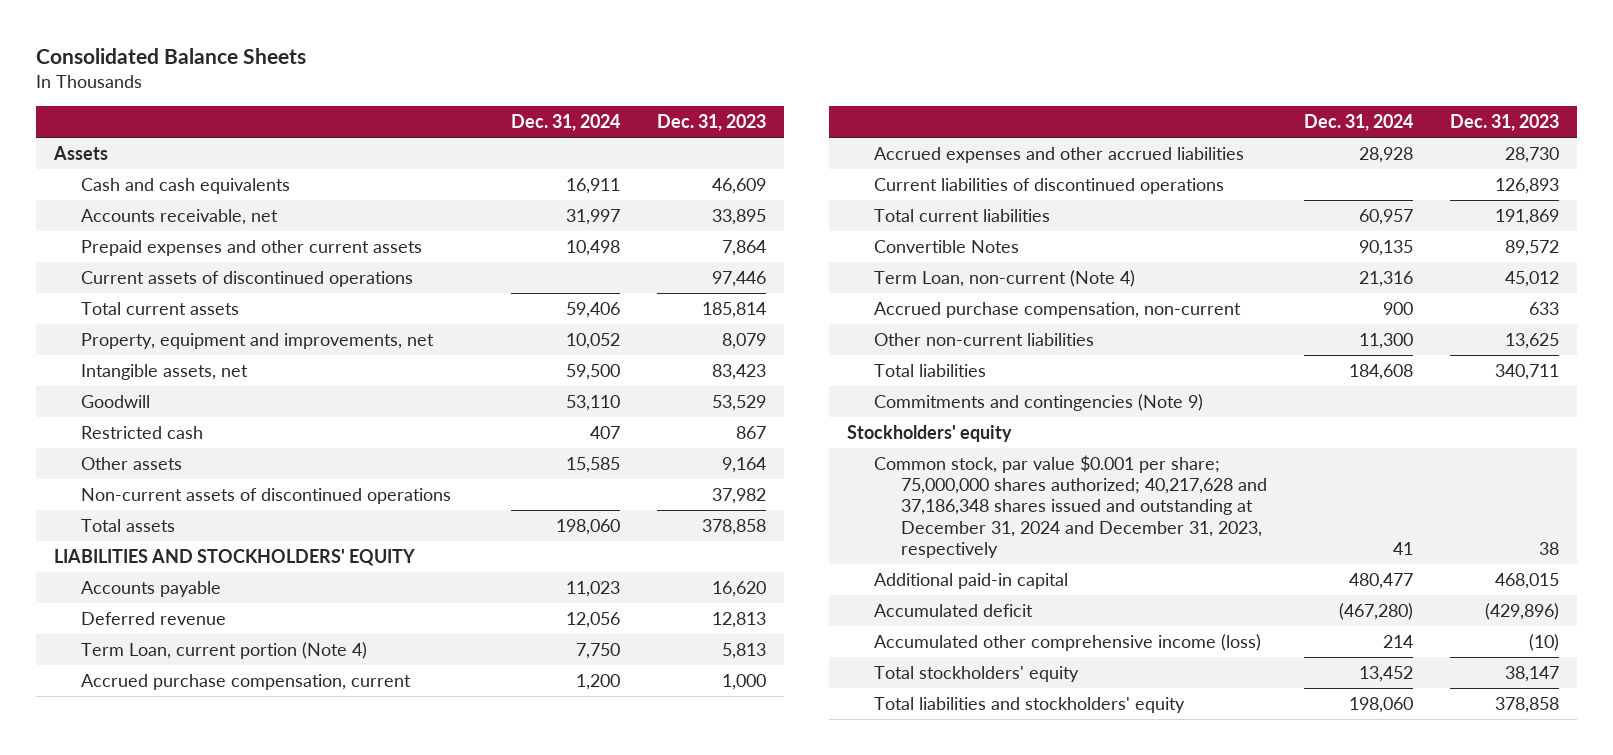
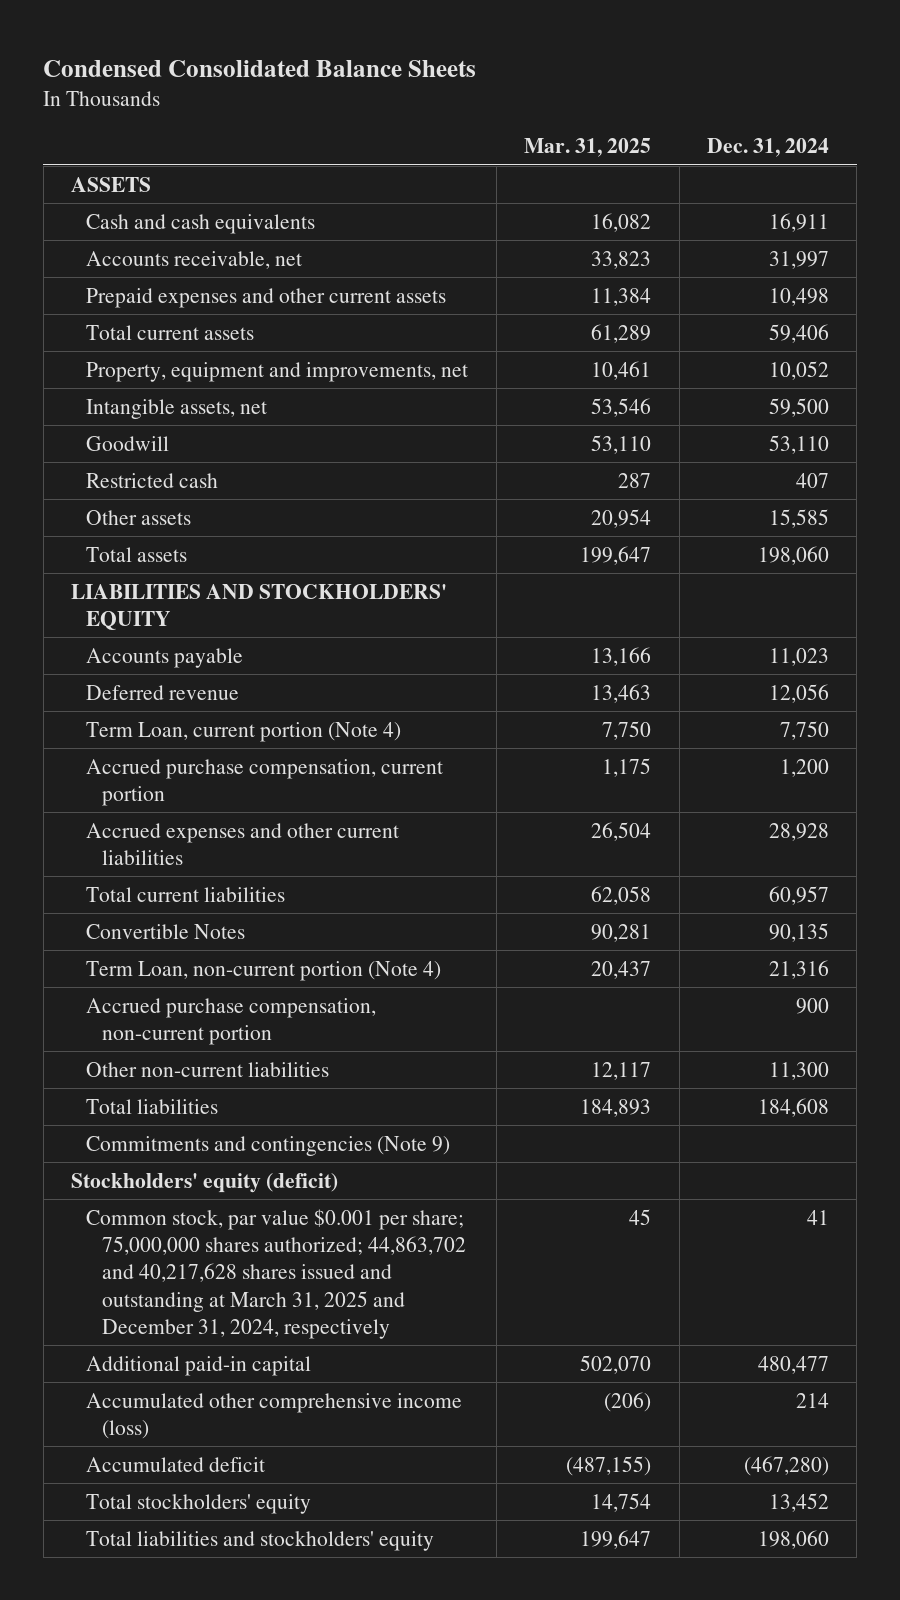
[36,47,307,64] Consolidated Balance Sheets -> [43,59,477,77] Condensed Consolidated Balance Sheets
[656,113,766,131] Dec. 31, 2023 -> none
none -> [524,138,652,158] Mar. 31, 2025
[53,146,109,161] Assets -> [71,176,152,192] ASSETS
[81,271,414,288] Current assets of discontinued operations -> none
[81,488,452,505] Non-current assets of discontinued operations -> none
[874,178,1225,195] Current liabilities of discontinued operations -> none
[81,674,412,691] Accrued purchase compensation, current -> [86,758,444,806] Accrued purchase compensation, current portion
[874,147,1245,164] Accrued expenses and other accrued liabilities -> [86,822,400,865] Accrued expenses and other current liabilities
[874,270,1136,288] Term Loan, non-current (Note 4) -> [86,960,442,981] Term Loan, non-current portion (Note 4)
[874,302,1242,319] Accrued purchase compensation, non-current -> [86,997,377,1045] Accrued purchase compensation, non-current portion
[847,425,1013,443] Stockholders' equity -> [71,1172,339,1193] Stockholders' equity (deficit)
[874,455,1268,558] Common stock, par value $0.001 per share; 75,000,000 shares authorized; 40,217,628 and 37,186,348 shares issued and outstanding at December 31, 2024 and December 31, 2023, respectively -> [86,1208,466,1339] Common stock, par value $0.001 per share; 75,000,000 shares authorized; 44,863,702 and 40,217,628 shares issued and outstanding at March 31, 2025 and December 31, 2024, respectively
[874,604,1034,618] Accumulated deficit -> [86,1456,266,1472] Accumulated deficit

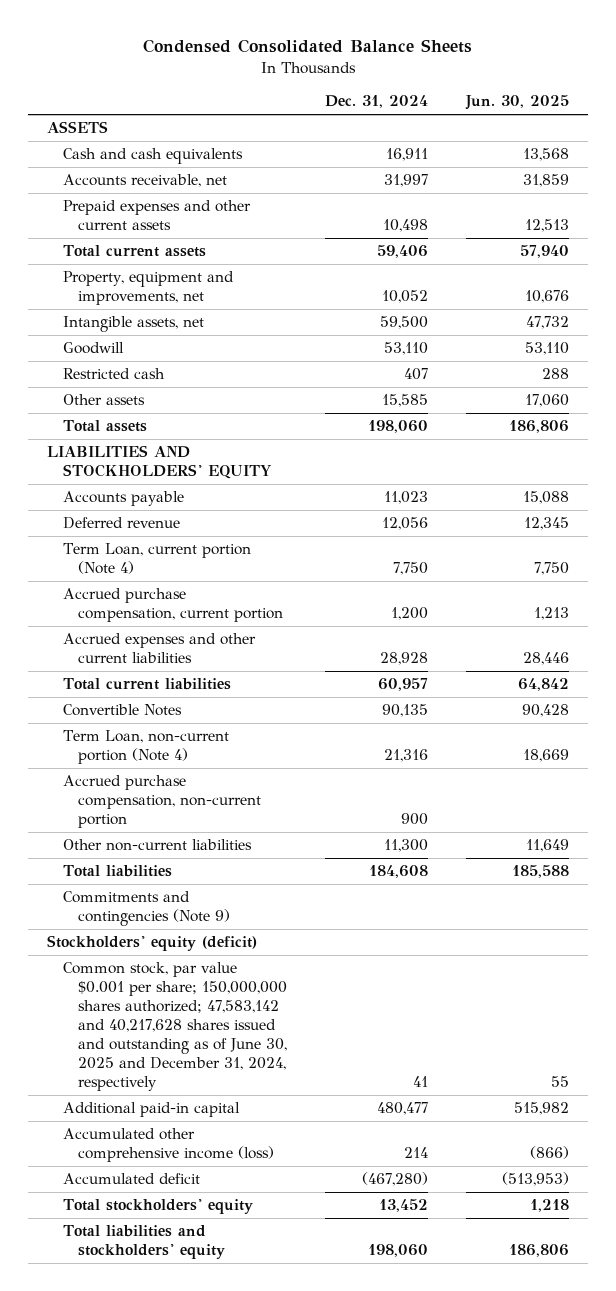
[524,138,652,158] Mar. 31, 2025 -> none
none -> [465,95,570,111] Jun. 30, 2025
[86,1208,466,1339] Common stock, par value $0.001 per share; 75,000,000 shares authorized; 44,863,702 and 40,217,628 shares issued and outstanding at March 31, 2025 and December 31, 2024, respectively -> [62,962,287,1091] Common stock, par value $0.001 per share; 150,000,000 shares authorized; 47,583,142 and 40,217,628 shares issued and outstanding as of June 30, 2025 and December 31, 2024, respectively

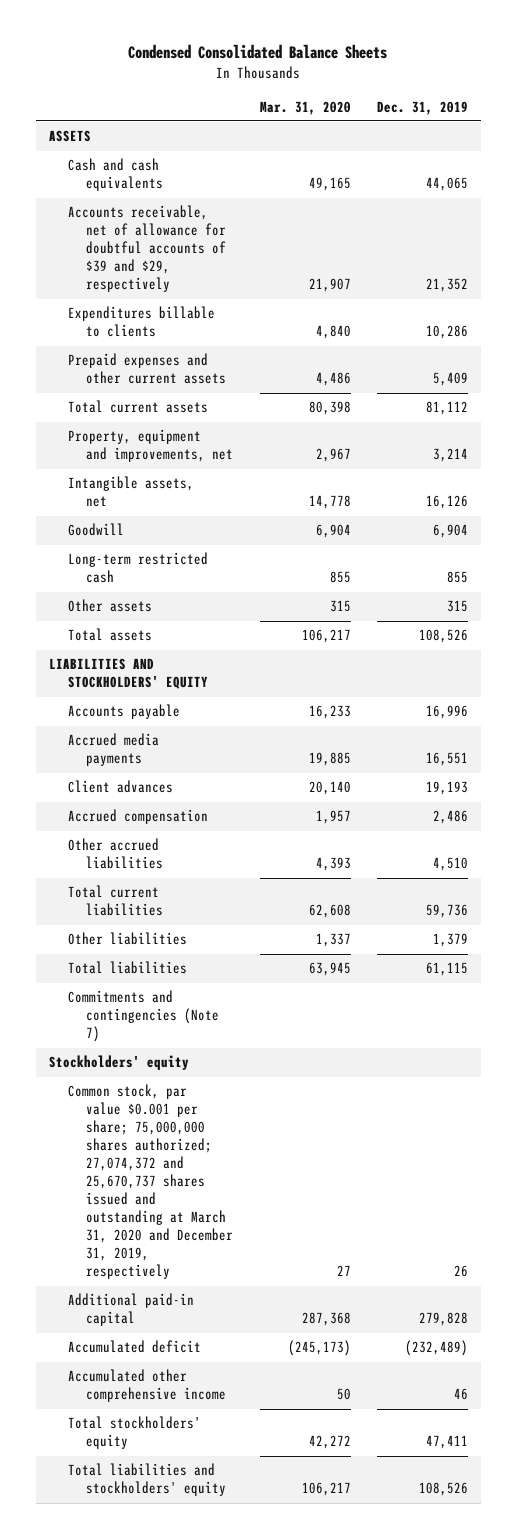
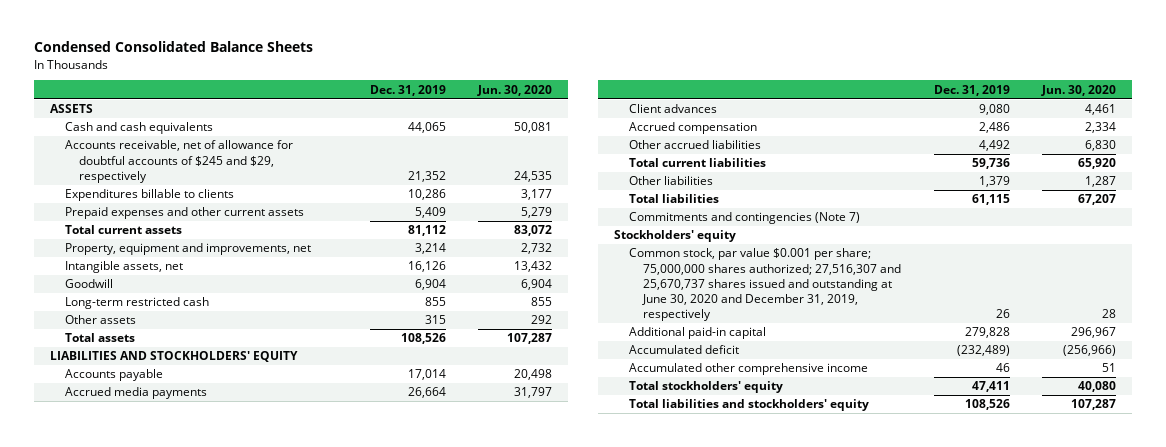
[259,100,351,115] Mar. 31, 2020 -> none
none -> [476,84,552,96] Jun. 30, 2020
[67,205,227,293] Accounts receivable, net of allowance for doubtful accounts of $39 and $29, respectively -> [64,140,293,183] Accounts receivable, net of allowance for doubtful accounts of $245 and $29, respectively
[425,705,468,720] 16,996 -> [407,369,446,381] 17,014
[425,752,468,767] 16,551 -> [407,387,446,399] 26,664
[425,781,468,796] 19,193 -> [978,104,1010,116] 9,080
[432,857,468,872] 4,510 -> [978,140,1010,152] 4,492
[67,1084,234,1280] Common stock, par value $0.001 per share; 75,000,000 shares authorized; 27,074,372 and 25,670,737 shares issued and outstanding at March 31, 2020 and December 31, 2019, respectively -> [628,248,902,322] Common stock, par value $0.001 per share; 75,000,000 shares authorized; 27,516,307 and 25,670,737 shares issued and outstanding at June 30, 2020 and December 31, 2019, respectively

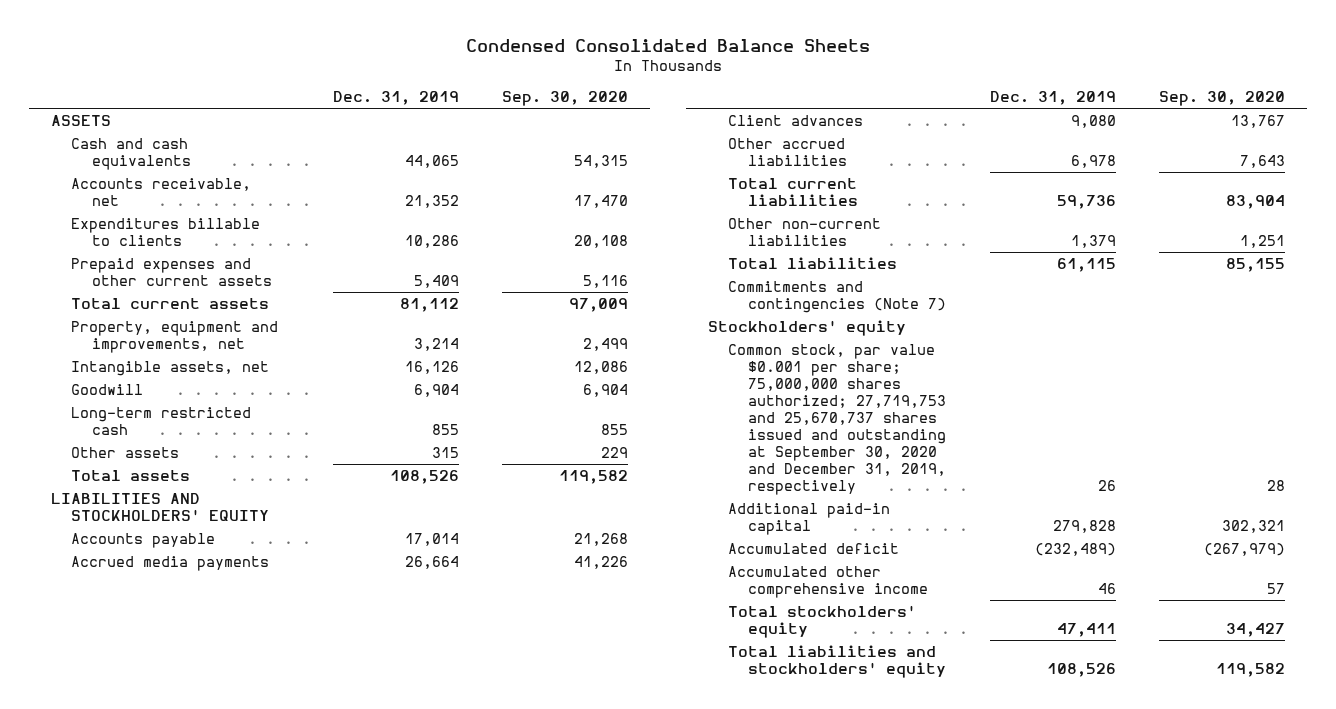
[476,84,552,96] Jun. 30, 2020 -> none
none -> [502,91,629,107] Sep. 30, 2020
[64,140,293,183] Accounts receivable, net of allowance for doubtful accounts of $245 and $29, respectively -> [71,177,252,206] Accounts receivable, net
[628,122,757,135] Accrued compensation -> none
[978,140,1010,152] 4,492 -> [1070,154,1116,168] 6,978
[628,176,713,186] Other liabilities -> [728,217,882,246] Other non-current liabilities
[628,248,902,322] Common stock, par value $0.001 per share; 75,000,000 shares authorized; 27,516,307 and 25,670,737 shares issued and outstanding at June 30, 2020 and December 31, 2019, respectively -> [728,343,947,496] Common stock, par value $0.001 per share; 75,000,000 shares authorized; 27,719,753 and 25,670,737 shares issued and outstanding at September 30, 2020 and December 31, 2019, respectively

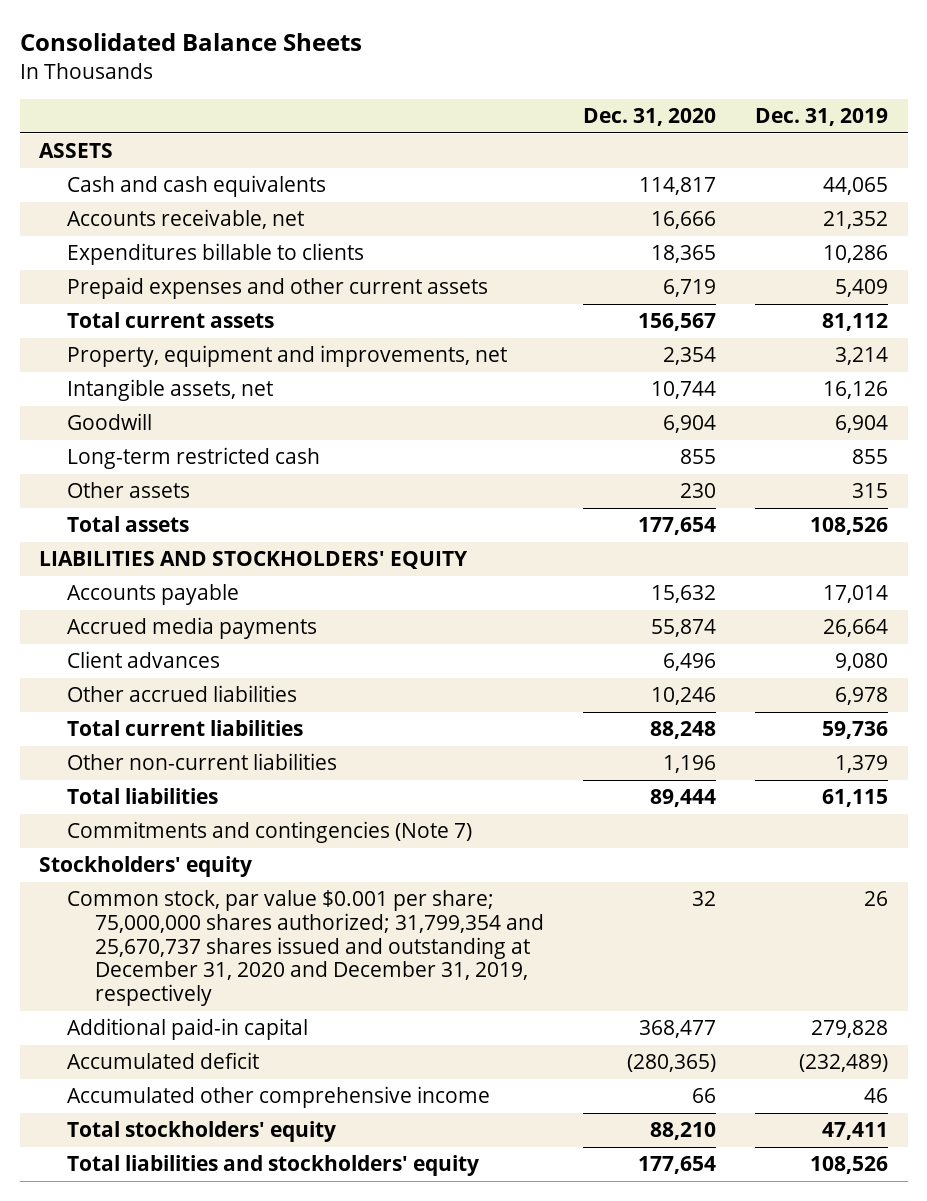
[465,38,870,52] Condensed Consolidated Balance Sheets -> [19,33,362,52] Consolidated Balance Sheets
[502,91,629,107] Sep. 30, 2020 -> none
none -> [583,108,717,127] Dec. 31, 2020
[728,343,947,496] Common stock, par value $0.001 per share; 75,000,000 shares authorized; 27,719,753 and 25,670,737 shares issued and outstanding at September 30, 2020 and December 31, 2019, respectively -> [67,889,545,1007] Common stock, par value $0.001 per share; 75,000,000 shares authorized; 31,799,354 and 25,670,737 shares issued and outstanding at December 31, 2020 and December 31, 2019, respectively

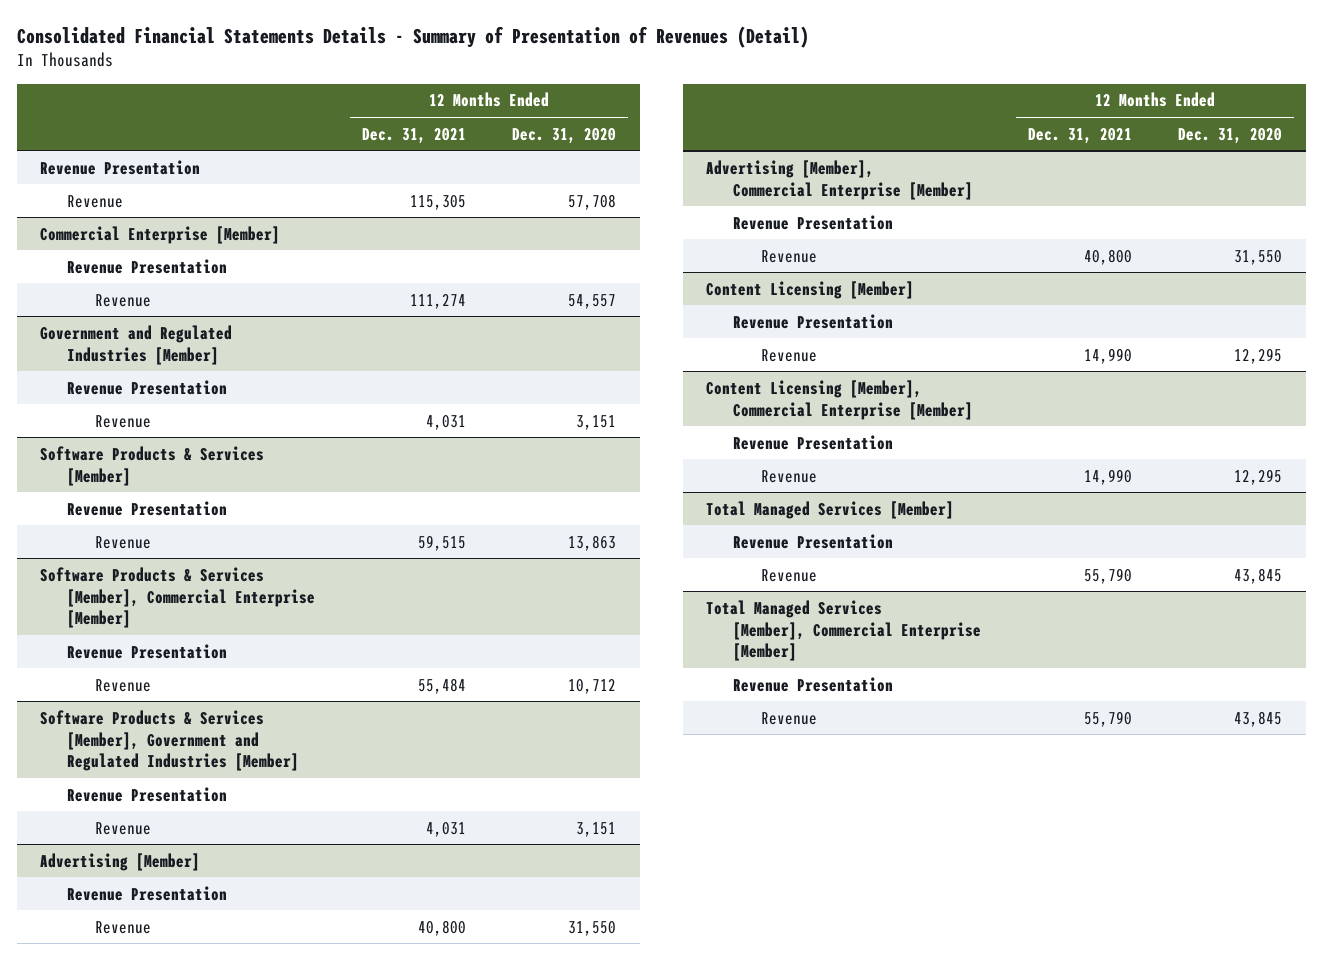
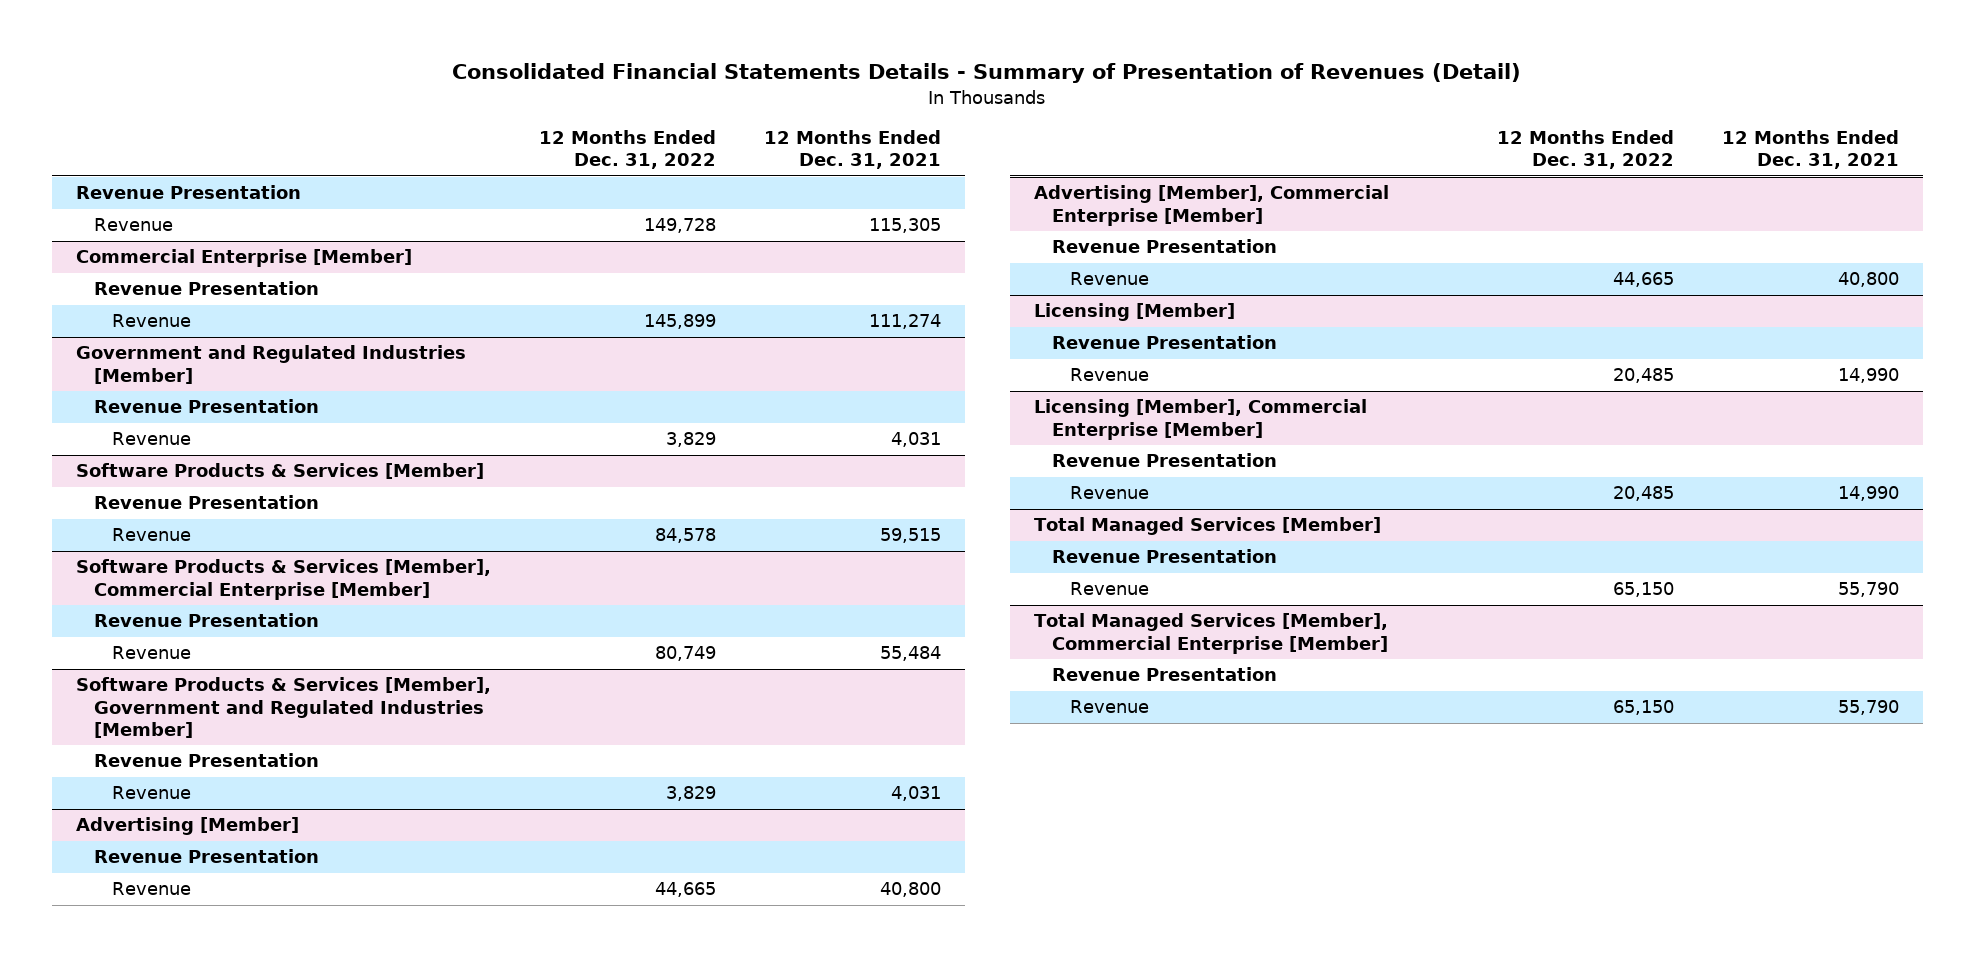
[512,127,617,144] Dec. 31, 2020 -> none
none -> [538,130,716,170] 12 Months Ended Dec. 31, 2022
[705,280,914,299] Content Licensing [Member] -> [1033,303,1235,322] Licensing [Member]
[705,379,974,420] Content Licensing [Member], Commercial Enterprise [Member] -> [1033,399,1367,440] Licensing [Member], Commercial Enterprise [Member]

